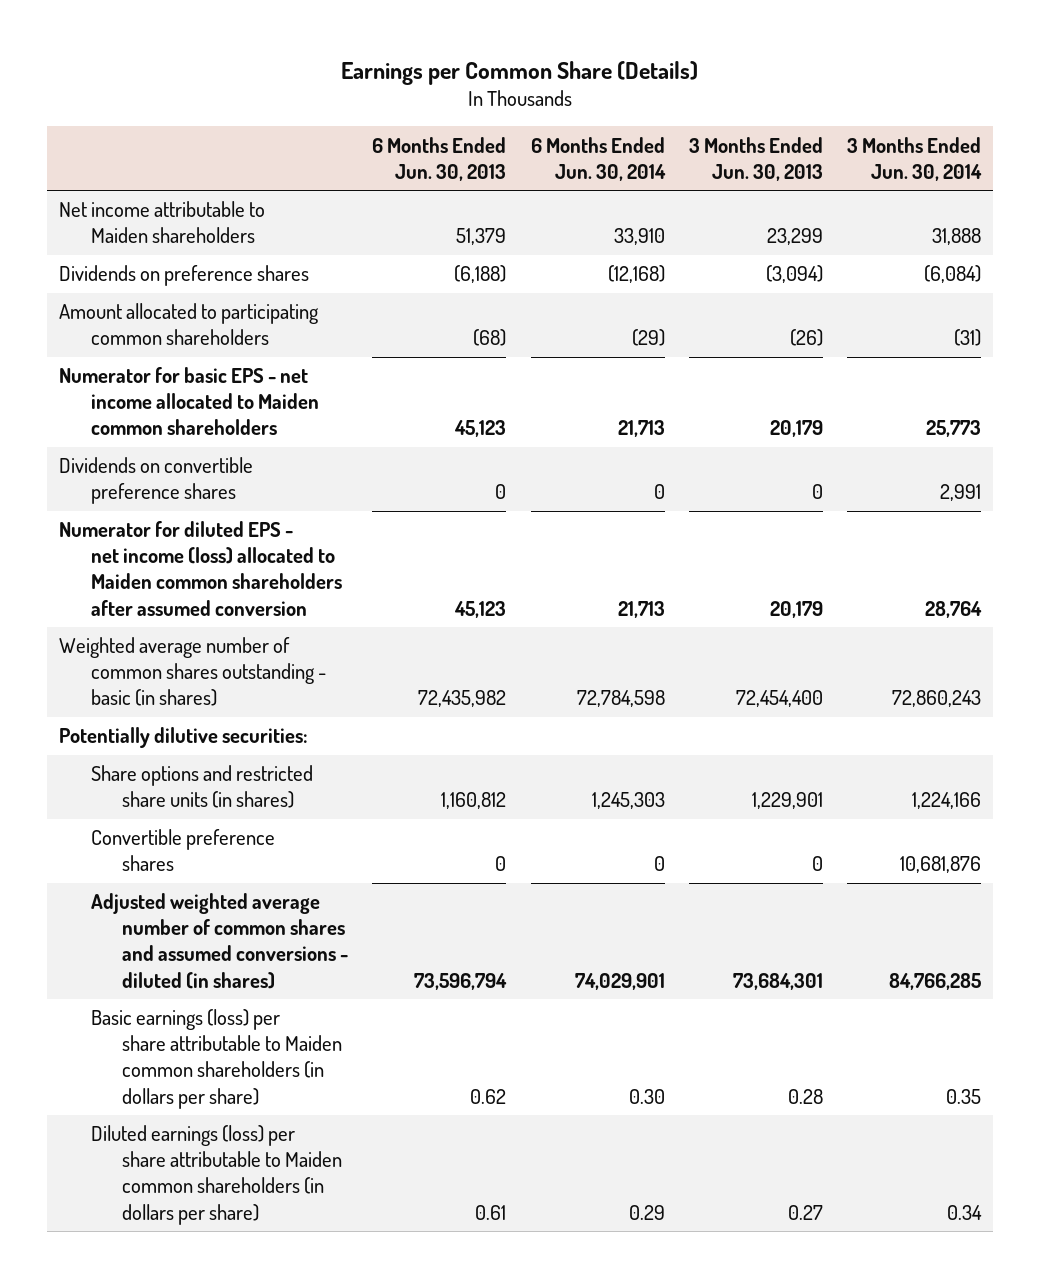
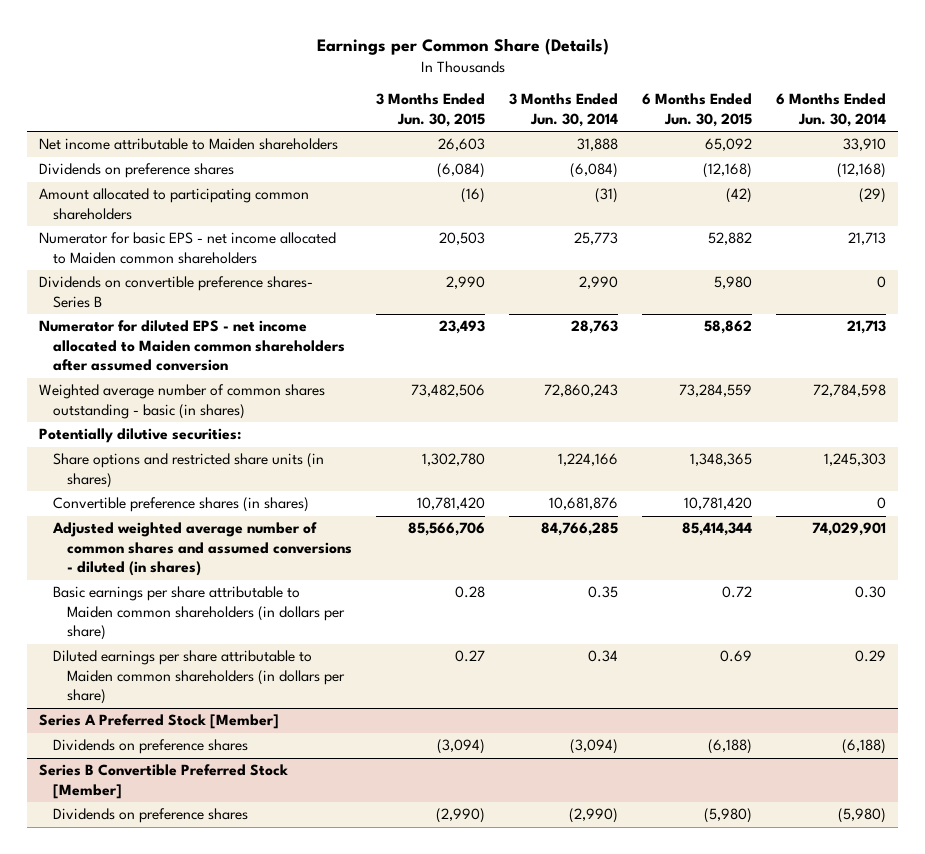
[372,136,507,181] 6 Months Ended Jun. 30, 2013 -> none
[688,136,823,181] 3 Months Ended Jun. 30, 2013 -> none
none -> [376,93,486,128] 3 Months Ended Jun. 30, 2015
none -> [642,93,753,128] 6 Months Ended Jun. 30, 2015
[59,457,254,505] Dividends on convertible preference shares -> [39,276,314,308] Dividends on convertible preference shares- Series B
[939,484,981,502] 2,991 -> [579,276,619,290] 2,990
[59,521,342,616] Numerator for diluted EPS - net income (loss) allocated to Maiden common shareholders after assumed conversion -> [39,320,346,372] Numerator for diluted EPS - net income allocated to Maiden common shareholders after assumed conversion
[924,600,982,618] 28,764 -> [571,320,619,335] 28,763
[90,829,275,872] Convertible preference shares -> [53,497,310,513] Convertible preference shares (in shares)
[90,1009,343,1109] Basic earnings (loss) per share attributable to Maiden common shareholders (in dollars per share) -> [53,586,346,641] Basic earnings per share attributable to Maiden common shareholders (in dollars per share)
[90,1125,343,1225] Diluted earnings (loss) per share attributable to Maiden common shareholders (in dollars per share) -> [53,650,346,705] Diluted earnings per share attributable to Maiden common shareholders (in dollars per share)
none -> [39,714,280,730] Series A Preferred Stock [Member]
none -> [53,739,249,755] Dividends on preference shares
none -> [39,764,289,799] Series B Convertible Preferred Stock [Member]
none -> [53,808,249,824] Dividends on preference shares

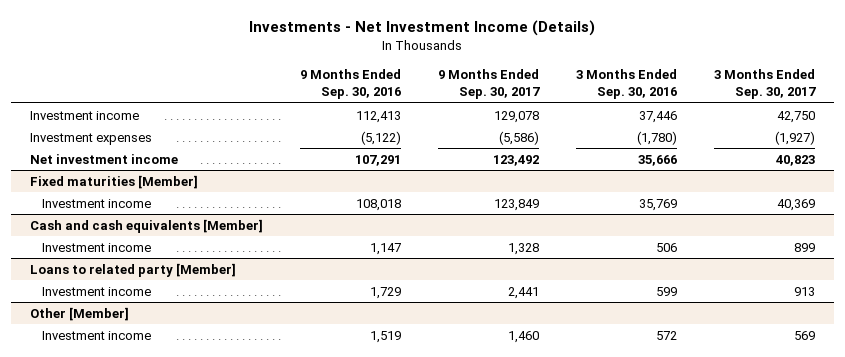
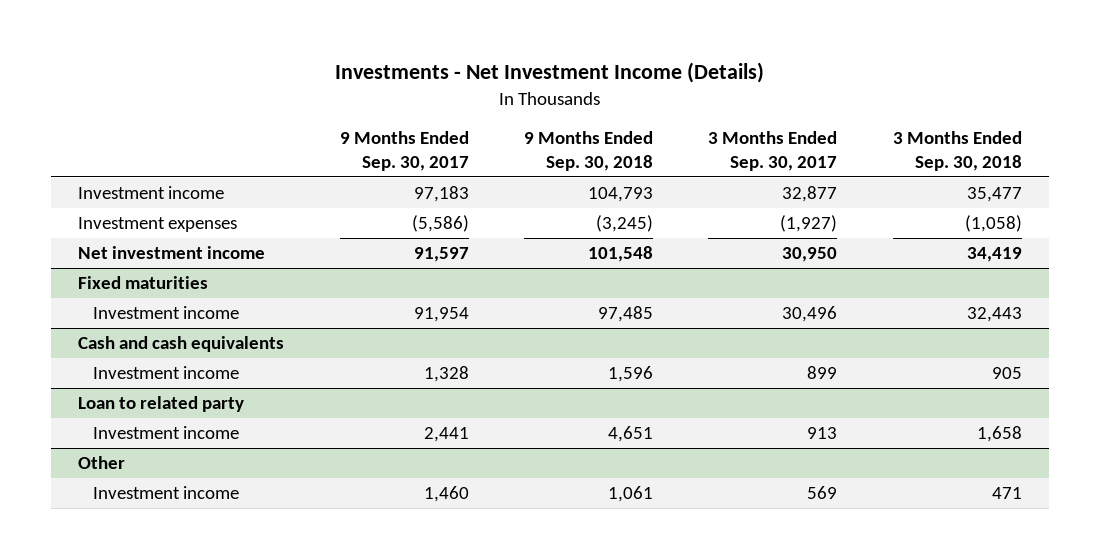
[299,68,401,100] 9 Months Ended Sep. 30, 2016 -> none
[575,68,677,100] 3 Months Ended Sep. 30, 2016 -> none
none -> [523,131,653,171] 9 Months Ended Sep. 30, 2018
none -> [892,131,1022,171] 3 Months Ended Sep. 30, 2018
[493,110,539,123] 129,078 -> [413,185,469,202] 97,183
[777,110,816,123] 42,750 -> [782,185,838,202] 32,877
[492,154,539,166] 123,492 -> [413,246,469,262] 91,597
[776,154,816,166] 40,823 -> [782,246,838,262] 30,950
[29,174,198,189] Fixed maturities [Member] -> [78,275,209,289] Fixed maturities
[493,198,539,211] 123,849 -> [413,306,469,322] 91,954
[777,198,816,211] 40,369 -> [782,305,838,322] 30,496
[29,218,263,233] Cash and cash equivalents [Member] -> [78,335,285,352] Cash and cash equivalents
[29,262,236,277] Loans to related party [Member] -> [78,395,245,412] Loan to related party
[29,306,129,321] Other [Member] -> [78,455,126,469] Other

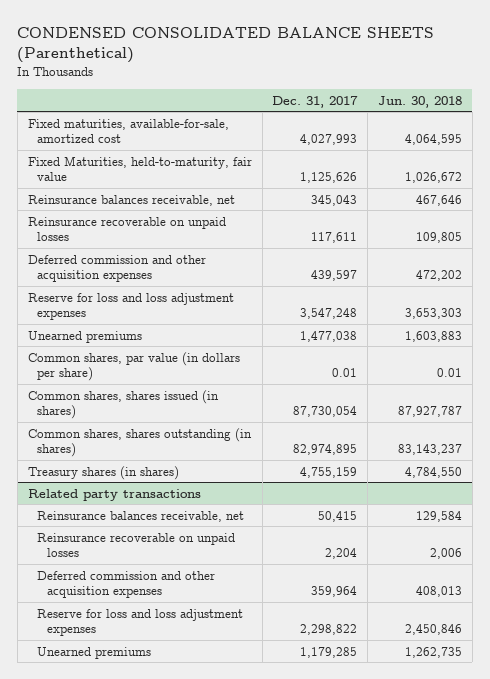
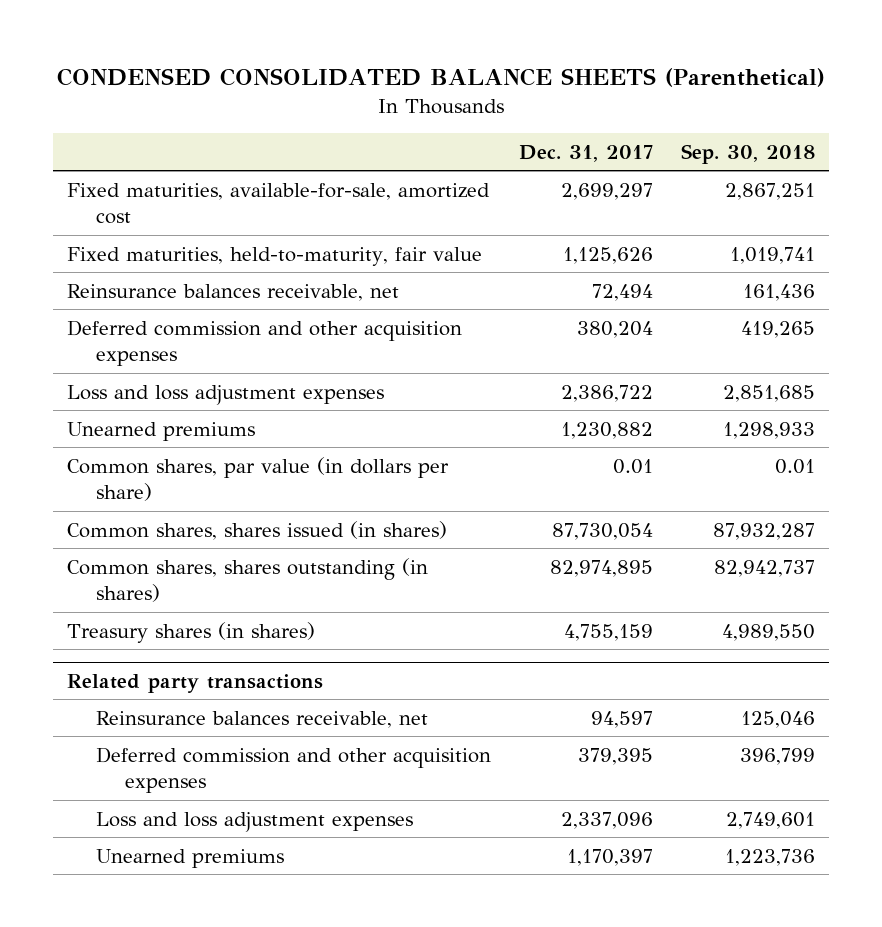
[378,95,463,108] Jun. 30, 2018 -> none
none -> [681,143,816,164] Sep. 30, 2018
[27,216,226,242] Reinsurance recoverable on unpaid losses -> none
[300,134,358,146] 4,027,993 -> [561,182,654,200] 2,699,297
[27,155,252,182] Fixed Maturities, held-to-maturity, fair value -> [67,246,483,266] Fixed maturities, held-to-maturity, fair value
[311,194,358,206] 345,043 -> [592,283,654,301] 72,494
[311,270,358,282] 439,597 -> [577,320,654,338] 380,204
[27,292,234,321] Reserve for loss and loss adjustment expenses -> [67,384,385,405] Loss and loss adjustment expenses
[300,308,358,320] 3,547,248 -> [561,384,654,402] 2,386,722
[300,330,358,342] 1,477,038 -> [561,421,654,439] 1,230,882
[37,532,236,558] Reinsurance recoverable on unpaid losses -> none
[318,510,358,522] 50,415 -> [591,710,654,728] 94,597
[311,586,358,598] 359,964 -> [578,747,654,765] 379,395
[37,608,244,637] Reserve for loss and loss adjustment expenses -> [96,811,414,832] Loss and loss adjustment expenses
[300,624,358,636] 2,298,822 -> [561,811,654,829] 2,337,096
[300,646,358,658] 1,179,285 -> [567,848,654,866] 1,170,397

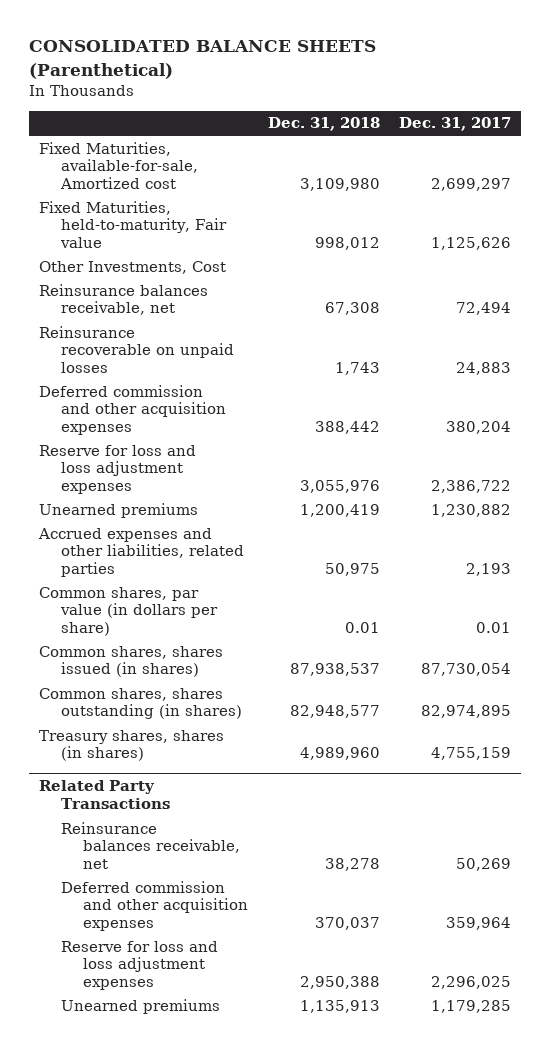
[57,68,826,88] CONDENSED CONSOLIDATED BALANCE SHEETS (Parenthetical) -> [29,40,377,79] CONSOLIDATED BALANCE SHEETS (Parenthetical)
[681,143,816,164] Sep. 30, 2018 -> none
none -> [267,117,380,132] Dec. 31, 2018
[67,182,491,224] Fixed maturities, available-for-sale, amortized cost -> [39,141,198,189] Fixed Maturities, available-for-sale, Amortized cost
[67,246,483,266] Fixed maturities, held-to-maturity, fair value -> [39,200,227,248] Fixed Maturities, held-to-maturity, Fair value
none -> [39,260,227,274] Other Investments, Cost
none -> [39,325,234,373] Reinsurance recoverable on unpaid losses
[67,384,385,405] Loss and loss adjustment expenses -> [39,444,197,494] Reserve for loss and loss adjustment expenses
none -> [38,527,244,577] Accrued expenses and other liabilities, related parties
[67,621,316,643] Treasury shares (in shares) -> [39,729,225,762] Treasury shares, shares (in shares)
[67,673,324,693] Related party transactions -> [39,780,170,809] Related Party Transactions
[591,710,654,728] 94,597 -> [456,857,512,871] 50,269
[578,747,654,765] 379,395 -> [446,916,512,930] 359,964
[96,811,414,832] Loss and loss adjustment expenses -> [60,940,218,990] Reserve for loss and loss adjustment expenses
[561,811,654,829] 2,337,096 -> [431,975,512,989] 2,296,025
[567,848,654,866] 1,170,397 -> [431,999,512,1013] 1,179,285

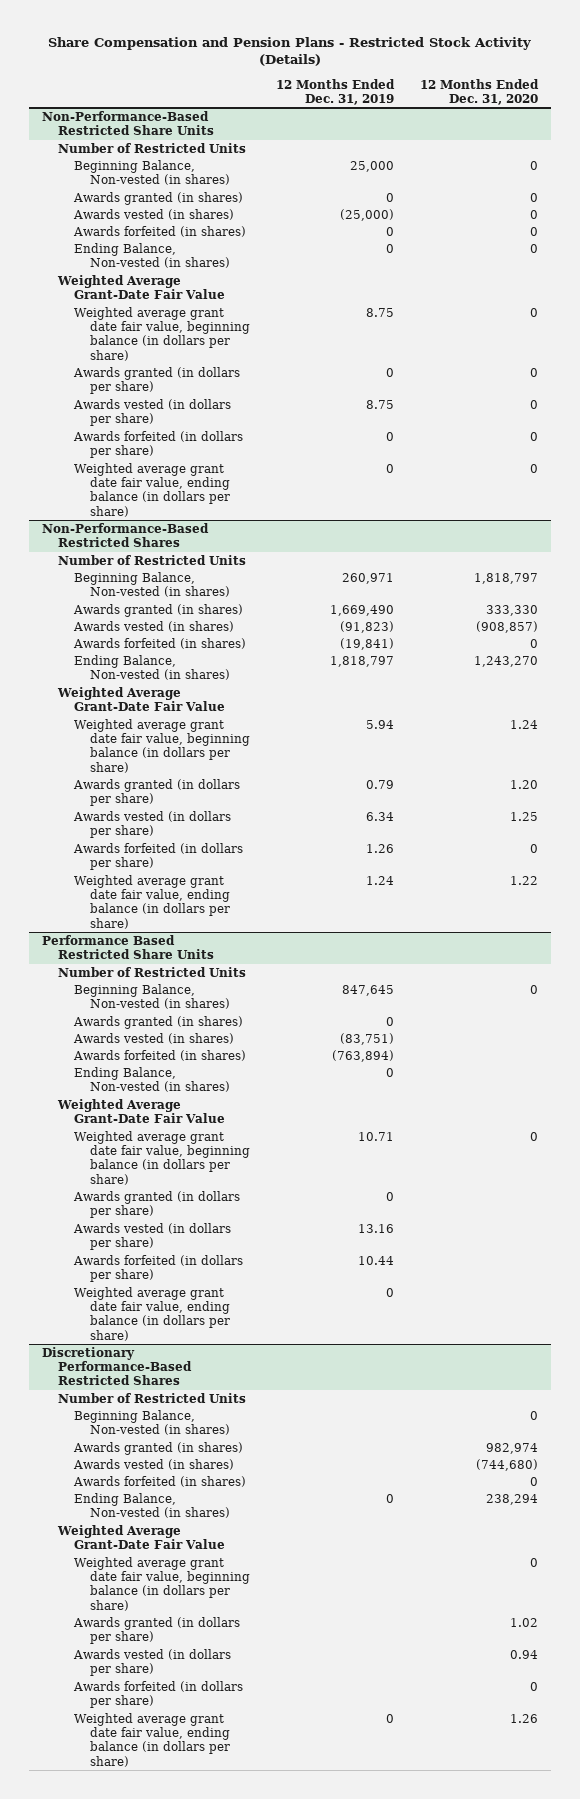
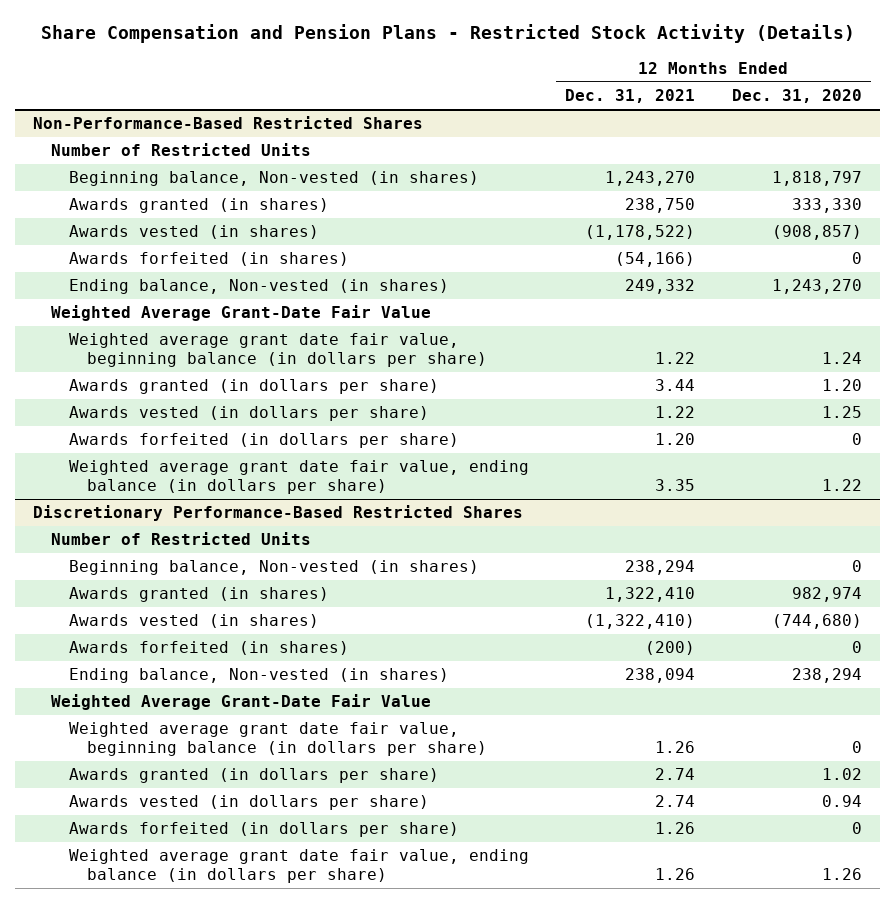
[276,78,396,105] 12 Months Ended Dec. 31, 2019 -> none
none -> [565,89,696,104] Dec. 31, 2021
[41,110,215,136] Non-Performance-Based Restricted Share Units -> none
[58,142,247,153] Number of Restricted Units -> none
[74,159,231,186] Beginning Balance, Non-vested (in shares) -> none
[73,191,244,205] Awards granted (in shares) -> none
[73,208,235,220] Awards vested (in shares) -> none
[73,225,247,237] Awards forfeited (in shares) -> none
[74,242,231,269] Ending Balance, Non-vested (in shares) -> none
[57,274,226,300] Weighted Average Grant-Date Fair Value -> none
[74,306,251,361] Weighted average grant date fair value, beginning balance (in dollars per share) -> none
[73,366,241,395] Awards granted (in dollars per share) -> none
[73,398,232,427] Awards vested (in dollars per share) -> none
[73,430,244,459] Awards forfeited (in dollars per share) -> none
[74,462,231,517] Weighted average grant date fair value, ending balance (in dollars per share) -> none
[74,571,231,598] Beginning Balance, Non-vested (in shares) -> [69,171,480,187] Beginning balance, Non-vested (in shares)
[74,654,231,681] Ending Balance, Non-vested (in shares) -> [69,279,450,295] Ending balance, Non-vested (in shares)
[41,934,215,960] Performance Based Restricted Share Units -> none
[58,966,247,977] Number of Restricted Units -> none
[74,983,231,1010] Beginning Balance, Non-vested (in shares) -> none
[73,1015,244,1029] Awards granted (in shares) -> none
[73,1032,235,1044] Awards vested (in shares) -> none
[73,1049,247,1061] Awards forfeited (in shares) -> none
[74,1066,231,1093] Ending Balance, Non-vested (in shares) -> none
[57,1098,226,1124] Weighted Average Grant-Date Fair Value -> none
[74,1130,251,1185] Weighted average grant date fair value, beginning balance (in dollars per share) -> none
[73,1190,241,1219] Awards granted (in dollars per share) -> none
[73,1222,232,1251] Awards vested (in dollars per share) -> none
[73,1254,244,1283] Awards forfeited (in dollars per share) -> none
[74,1286,231,1341] Weighted average grant date fair value, ending balance (in dollars per share) -> none
[74,1409,231,1436] Beginning Balance, Non-vested (in shares) -> [69,560,480,576] Beginning balance, Non-vested (in shares)
[74,1492,231,1519] Ending Balance, Non-vested (in shares) -> [69,668,450,684] Ending balance, Non-vested (in shares)

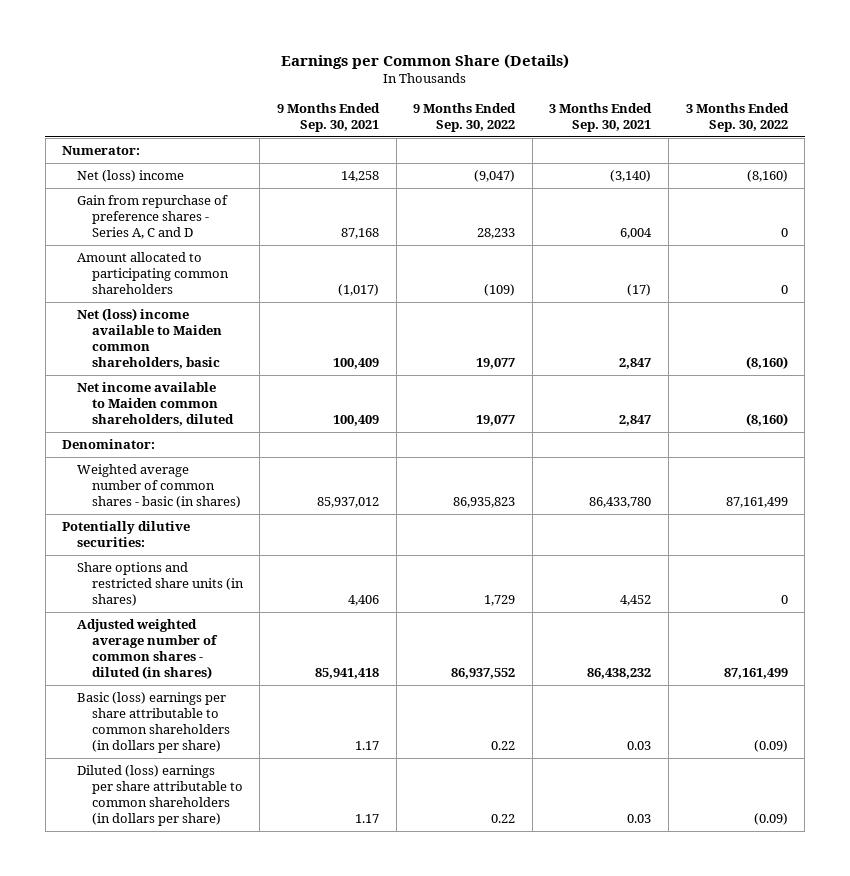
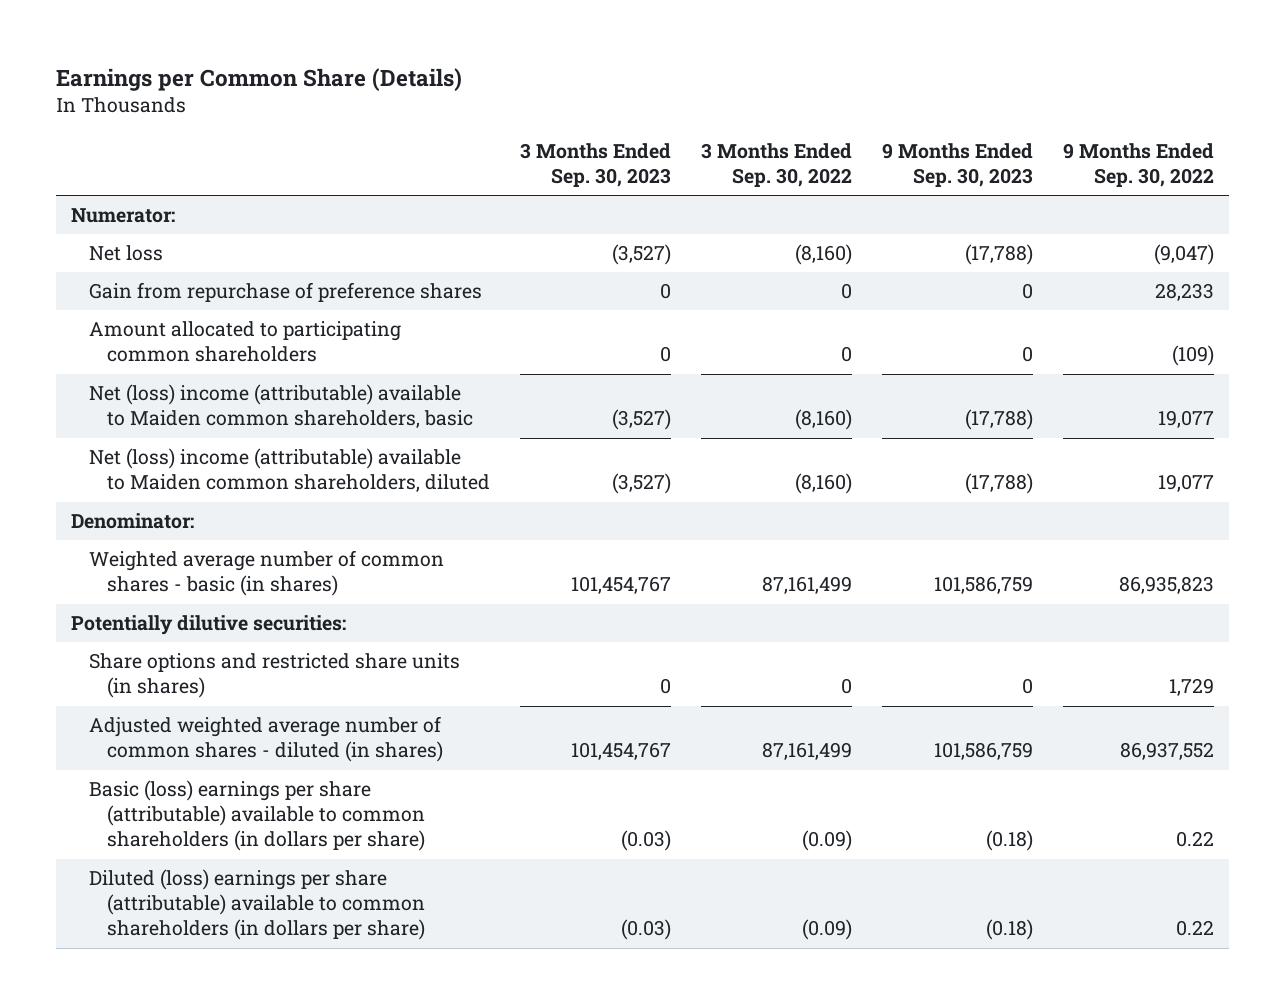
[276,103,380,133] 9 Months Ended Sep. 30, 2021 -> none
[549,103,653,133] 3 Months Ended Sep. 30, 2021 -> none
none -> [520,143,672,188] 3 Months Ended Sep. 30, 2023
none -> [882,143,1034,188] 9 Months Ended Sep. 30, 2023
[76,170,184,183] Net (loss) income -> [88,245,163,262] Net loss
[76,195,228,239] Gain from repurchase of preference shares - Series A, C and D -> [88,282,482,303] Gain from repurchase of preference shares
[76,308,222,369] Net (loss) income available to Maiden common shareholders, basic -> [88,384,473,429] Net (loss) income (attributable) available to Maiden common shareholders, basic
[76,382,234,426] Net income available to Maiden common shareholders, diluted -> [88,448,490,493] Net (loss) income (attributable) available to Maiden common shareholders, diluted
[76,692,230,753] Basic (loss) earnings per share attributable to common shareholders (in dollars per share) -> [88,780,425,852] Basic (loss) earnings per share (attributable) available to common shareholders (in dollars per share)
[76,765,243,826] Diluted (loss) earnings per share attributable to common shareholders (in dollars per share) -> [88,869,425,941] Diluted (loss) earnings per share (attributable) available to common shareholders (in dollars per share)

